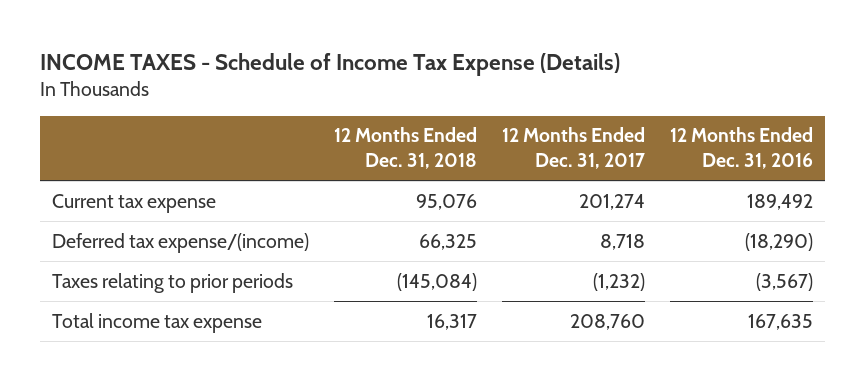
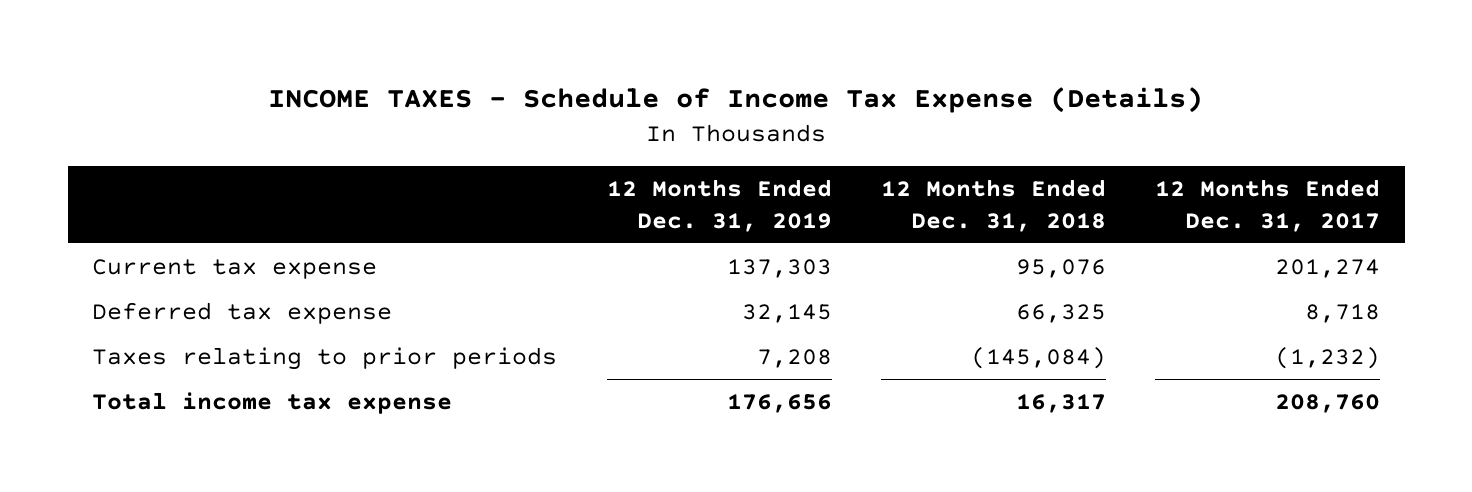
[669,127,813,170] 12 Months Ended Dec. 31, 2016 -> none
none -> [606,179,832,232] 12 Months Ended Dec. 31, 2019
[52,232,310,253] Deferred tax expense/(income) -> [92,301,393,324] Deferred tax expense

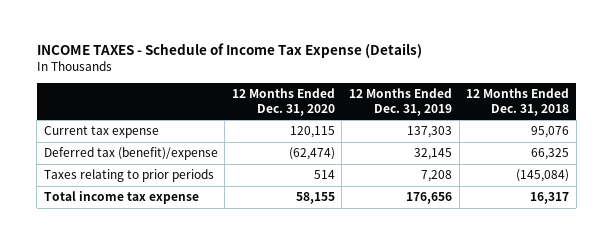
[1154,179,1380,232] 12 Months Ended Dec. 31, 2017 -> none
none -> [231,87,335,116] 12 Months Ended Dec. 31, 2020
[92,301,393,324] Deferred tax expense -> [43,147,218,161] Deferred tax (benefit)/expense

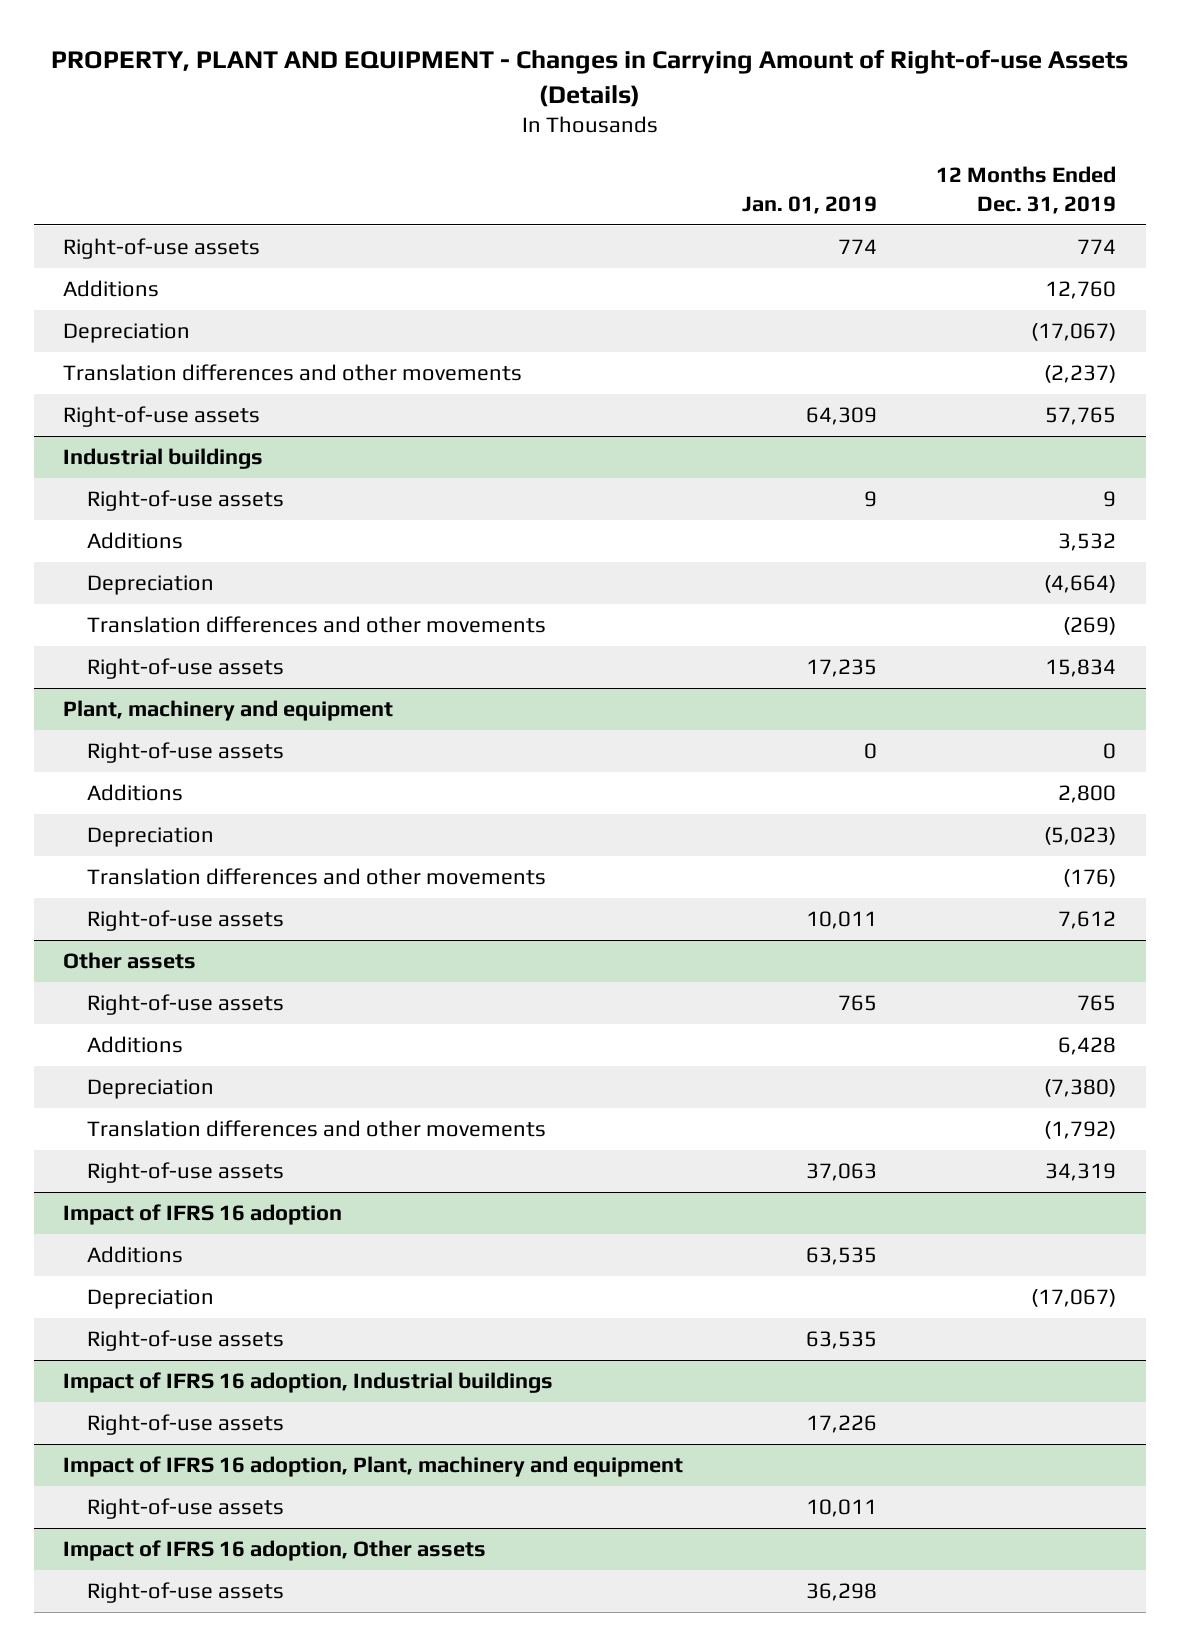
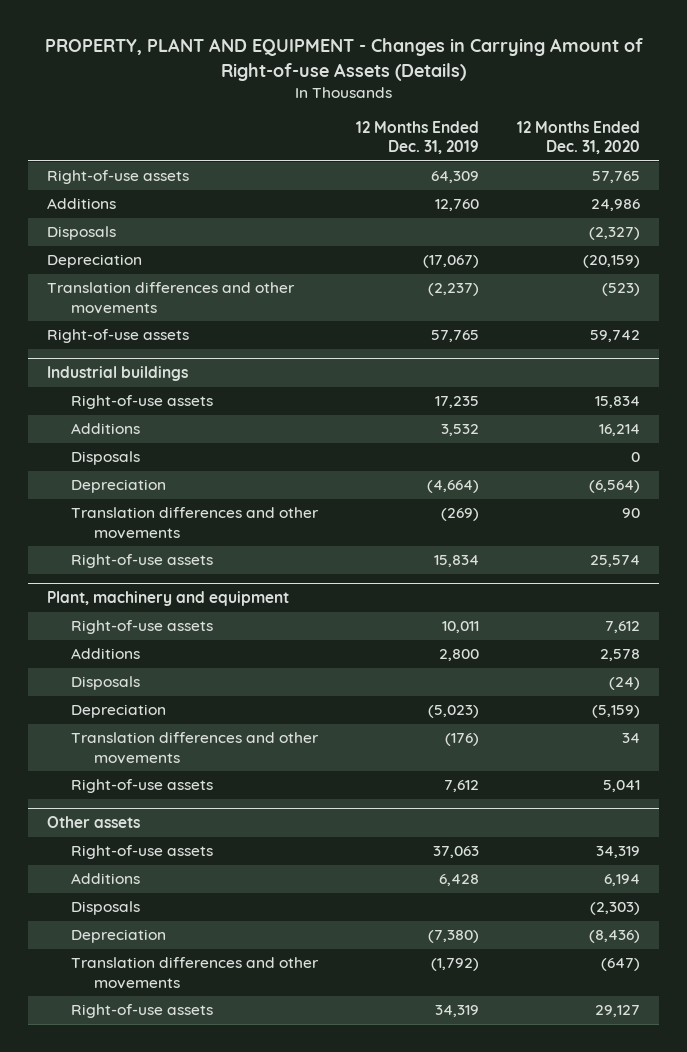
[742,195,878,214] Jan. 01, 2019 -> none
none -> [516,120,640,155] 12 Months Ended Dec. 31, 2020
[1077,239,1117,255] 774 -> [430,171,479,184] 64,309
none -> [47,226,117,241] Disposals
[1103,491,1117,508] 9 -> [434,396,479,409] 17,235
none -> [70,451,140,466] Disposals
[1103,743,1117,760] 0 -> [441,621,479,634] 10,011
none -> [70,676,140,691] Disposals
[1077,995,1117,1012] 765 -> [432,846,479,859] 37,063
none -> [70,901,140,916] Disposals
[63,1204,343,1226] Impact of IFRS 16 adoption -> none
[87,1246,184,1264] Additions -> none
[87,1289,215,1310] Depreciation -> none
[87,1330,285,1352] Right-of-use assets -> none
[63,1372,554,1394] Impact of IFRS 16 adoption, Industrial buildings -> none
[87,1414,285,1436] Right-of-use assets -> none
[63,1456,684,1478] Impact of IFRS 16 adoption, Plant, machinery and equipment -> none
[87,1498,285,1520] Right-of-use assets -> none
[63,1540,487,1562] Impact of IFRS 16 adoption, Other assets -> none
[87,1582,285,1604] Right-of-use assets -> none

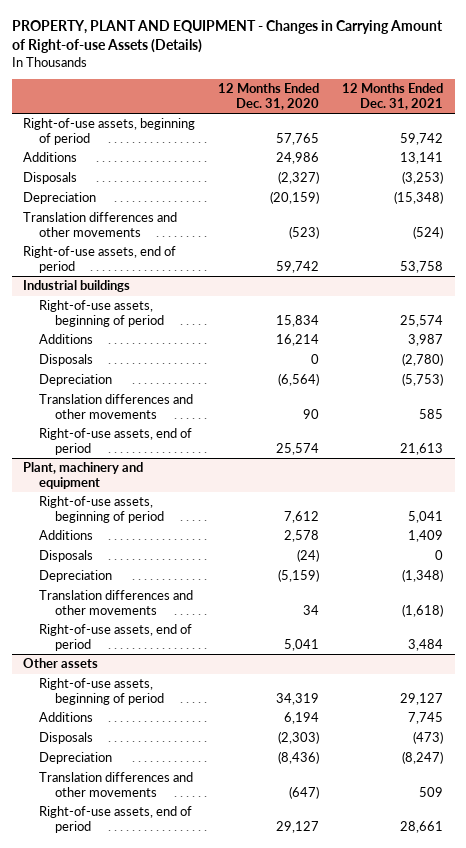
[355,120,479,155] 12 Months Ended Dec. 31, 2019 -> none
none -> [342,83,444,111] 12 Months Ended Dec. 31, 2021
[47,170,190,185] Right-of-use assets -> [23,118,196,145] Right-of-use assets, beginning of period
[47,329,190,344] Right-of-use assets -> [23,246,177,273] Right-of-use assets, end of period
[70,395,213,410] Right-of-use assets -> [39,300,164,327] Right-of-use assets, beginning of period
[70,554,213,569] Right-of-use assets -> [39,428,193,455] Right-of-use assets, end of period
[70,620,213,635] Right-of-use assets -> [39,496,164,523] Right-of-use assets, beginning of period
[70,779,213,794] Right-of-use assets -> [39,624,193,651] Right-of-use assets, end of period
[70,845,213,860] Right-of-use assets -> [39,678,164,705] Right-of-use assets, beginning of period
[70,1004,213,1019] Right-of-use assets -> [39,806,193,833] Right-of-use assets, end of period

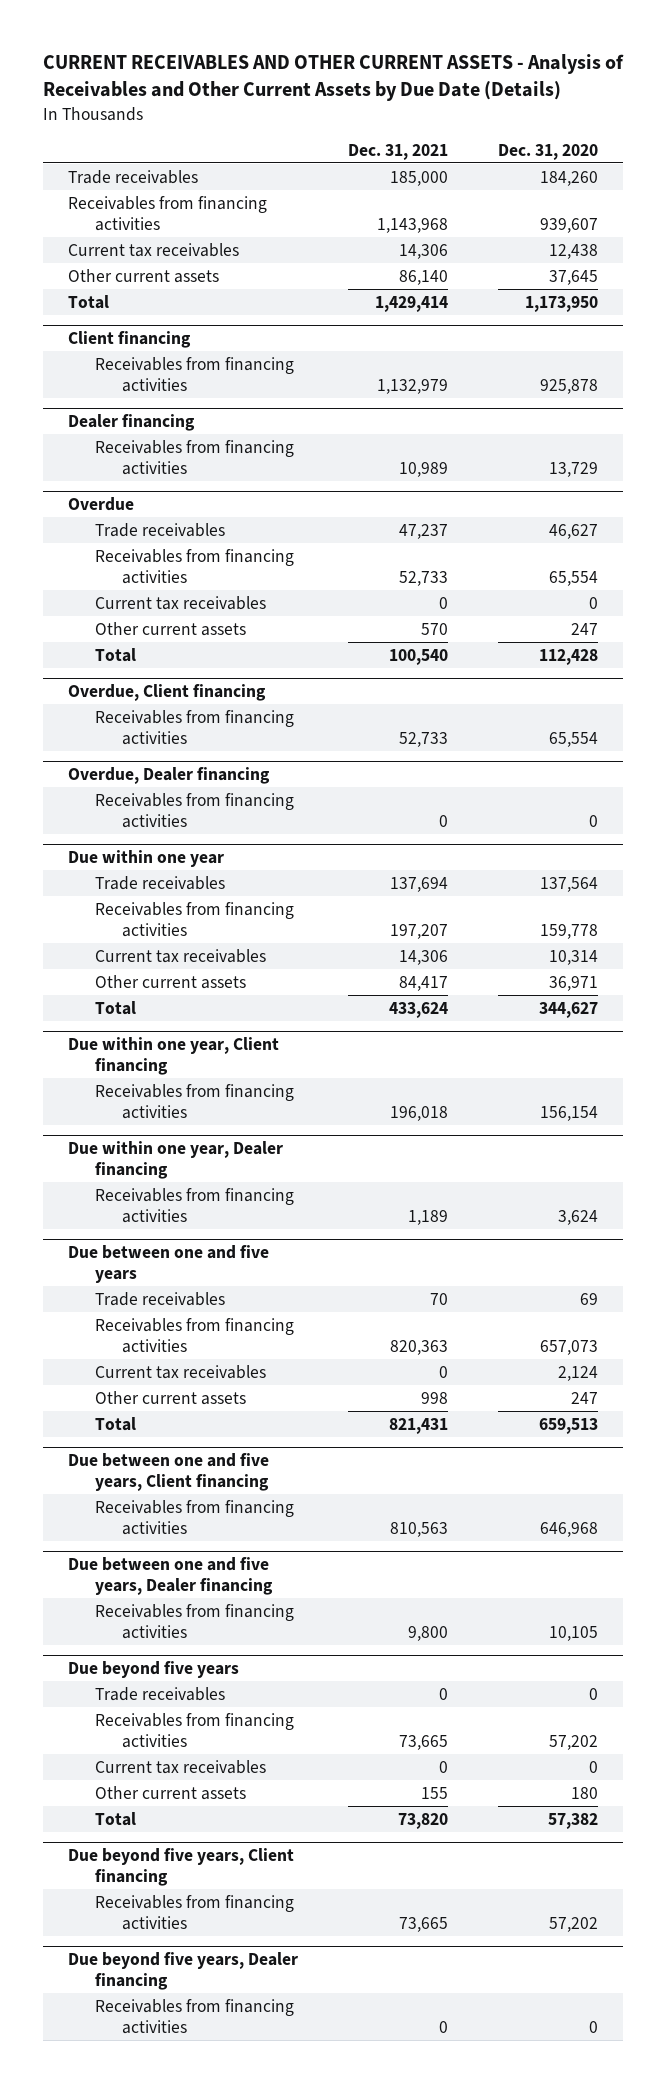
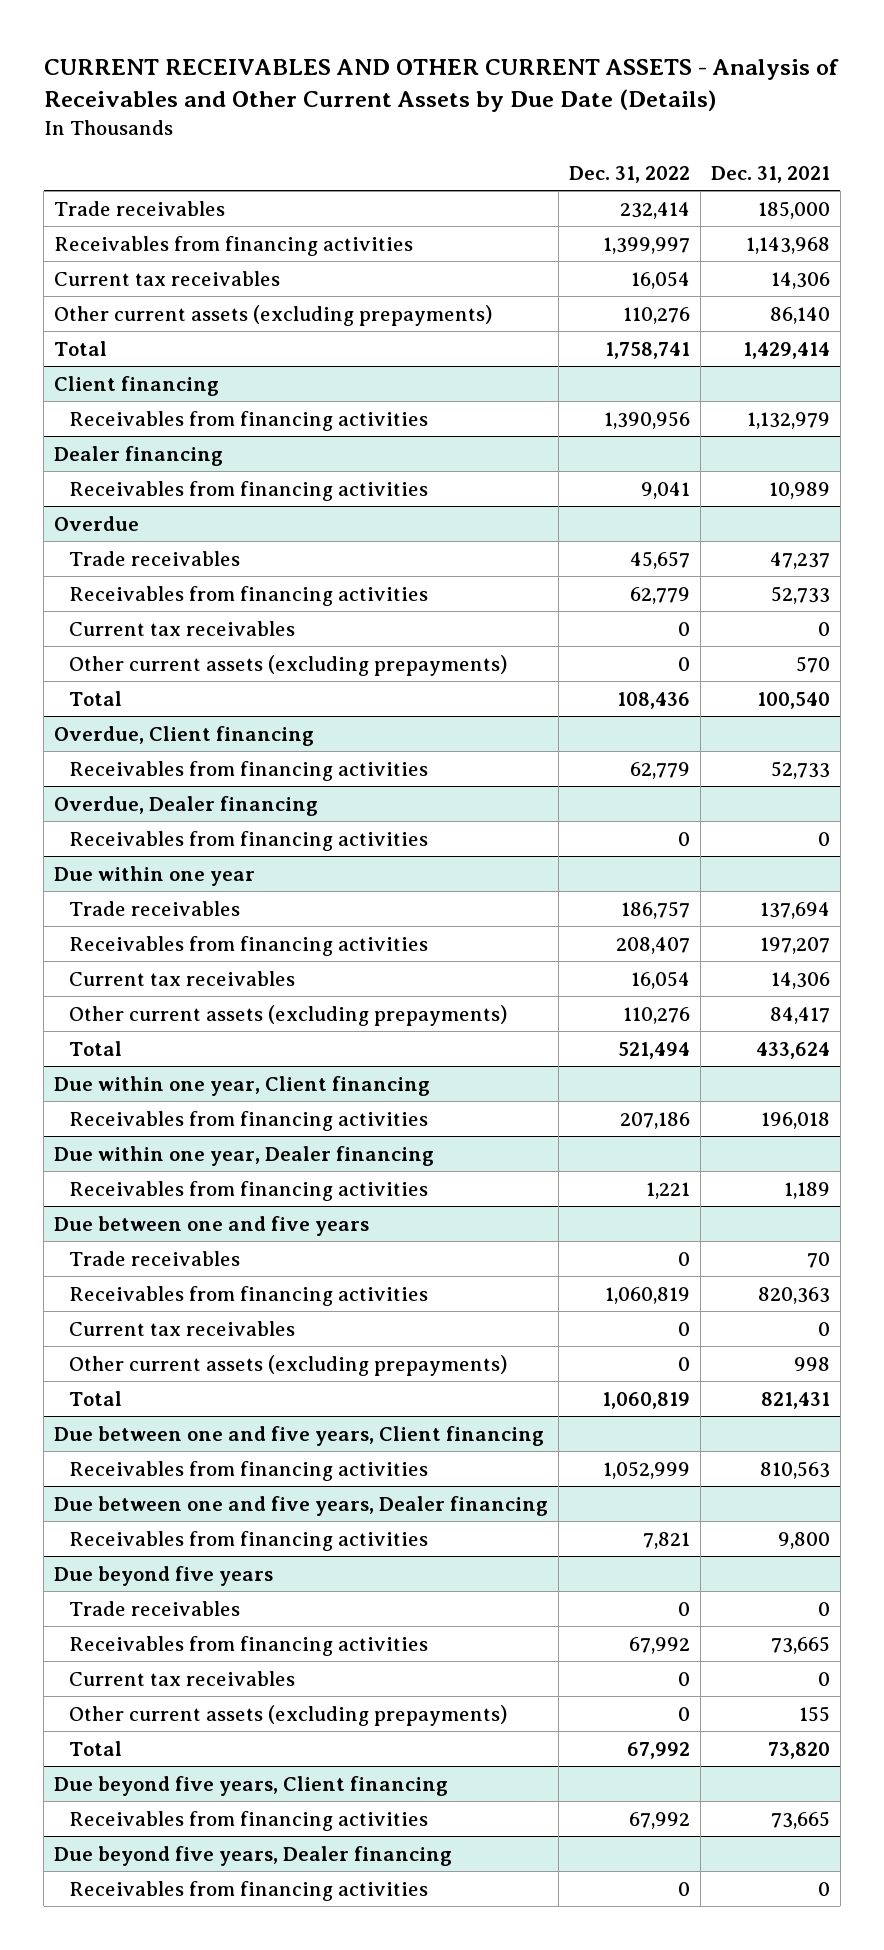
[497,143,598,160] Dec. 31, 2020 -> none
none -> [569,166,691,184] Dec. 31, 2022
[67,268,219,283] Other current assets -> [54,304,493,326] Other current assets (excluding prepayments)
[95,621,247,636] Other current assets -> [68,654,507,676] Other current assets (excluding prepayments)
[95,974,247,989] Other current assets -> [68,1004,507,1026] Other current assets (excluding prepayments)
[95,1390,247,1405] Other current assets -> [68,1354,507,1376] Other current assets (excluding prepayments)
[95,1785,247,1800] Other current assets -> [68,1704,507,1726] Other current assets (excluding prepayments)

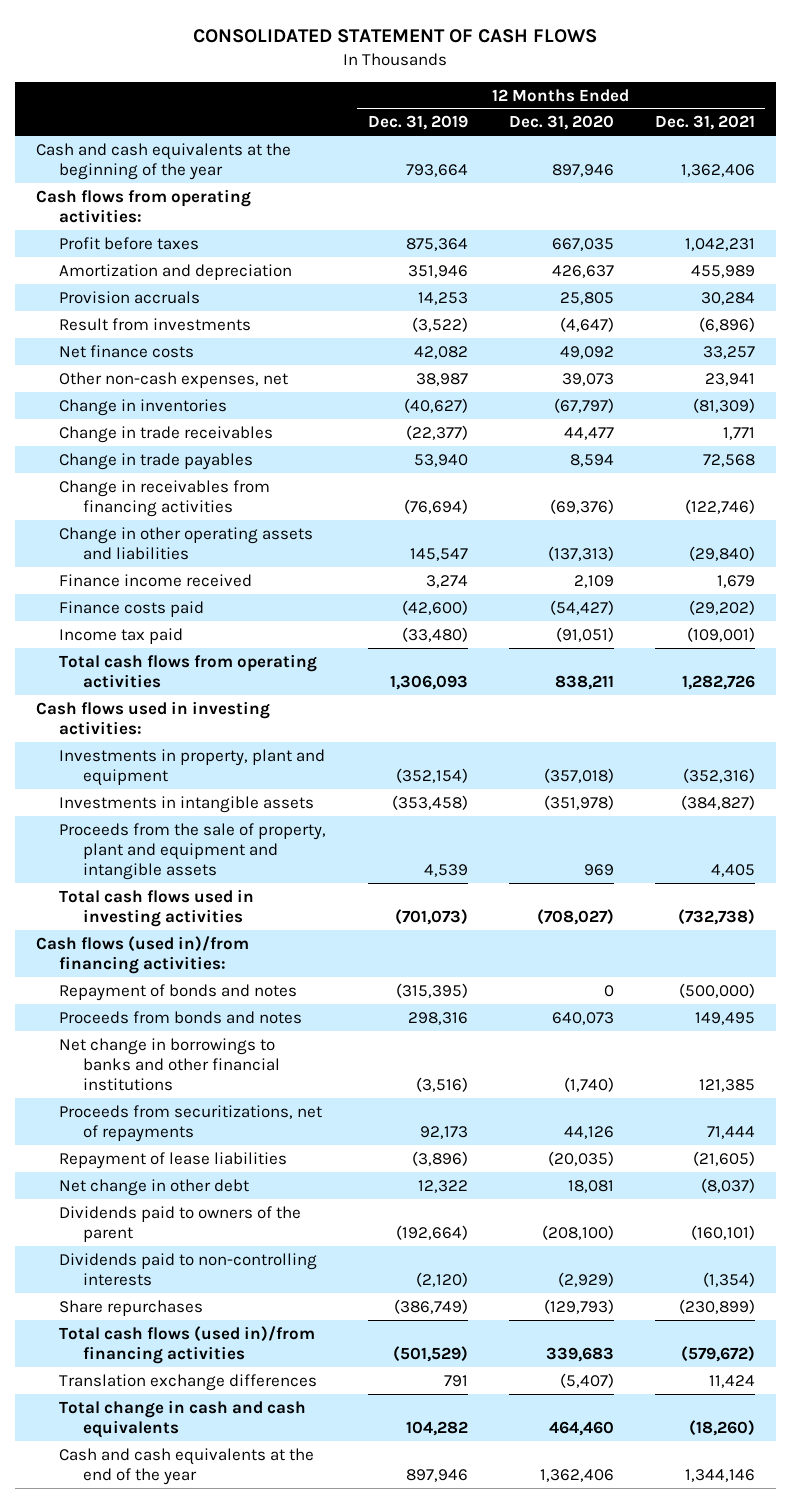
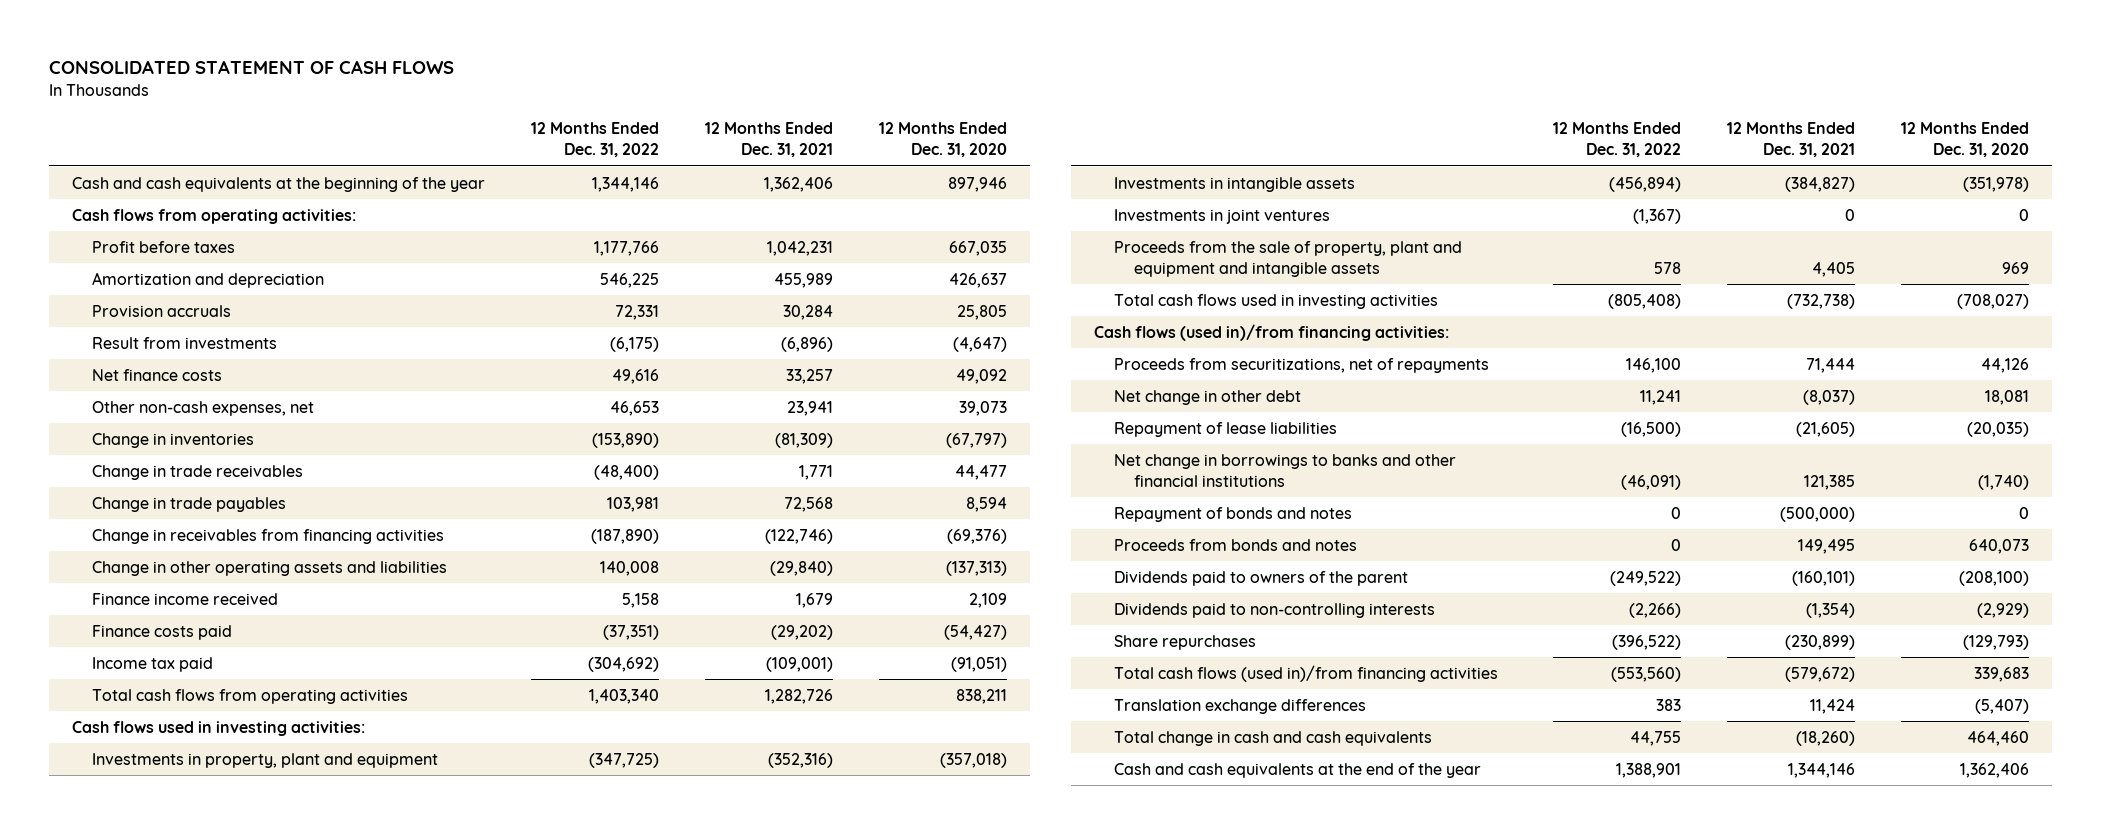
[367,115,468,131] Dec. 31, 2019 -> none
none -> [531,122,660,158] 12 Months Ended Dec. 31, 2022
none -> [1113,208,1330,224] Investments in joint ventures
[59,1151,288,1169] Repayment of lease liabilities -> [1113,421,1337,437] Repayment of lease liabilities
[59,1037,281,1091] Net change in borrowings to banks and other financial institutions -> [1113,453,1456,487] Net change in borrowings to banks and other financial institutions
[59,983,298,1001] Repayment of bonds and notes -> [1113,506,1352,522] Repayment of bonds and notes
[59,1010,303,1024] Proceeds from bonds and notes -> [1113,538,1357,551] Proceeds from bonds and notes

